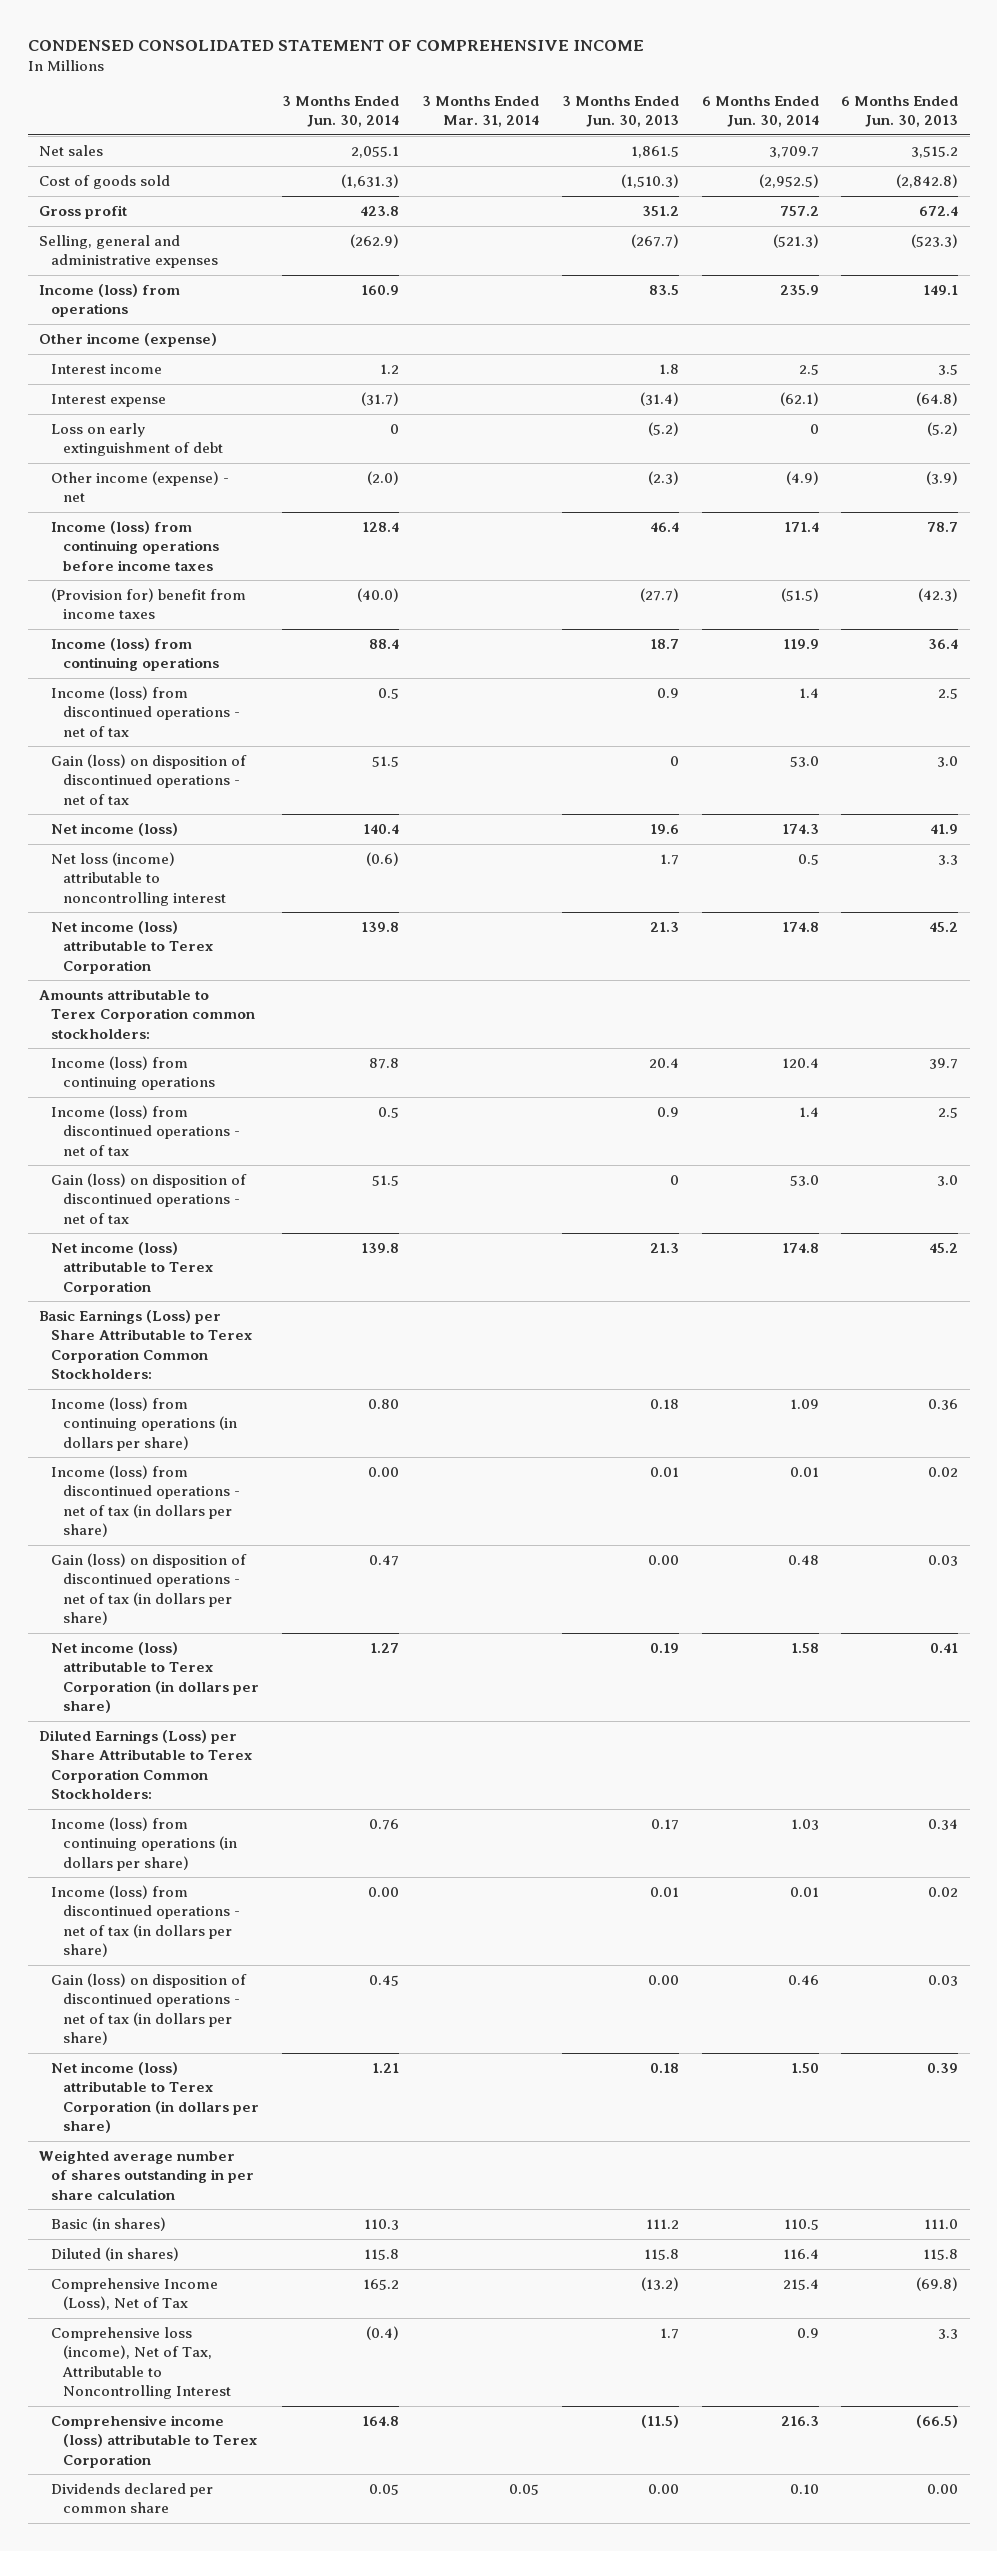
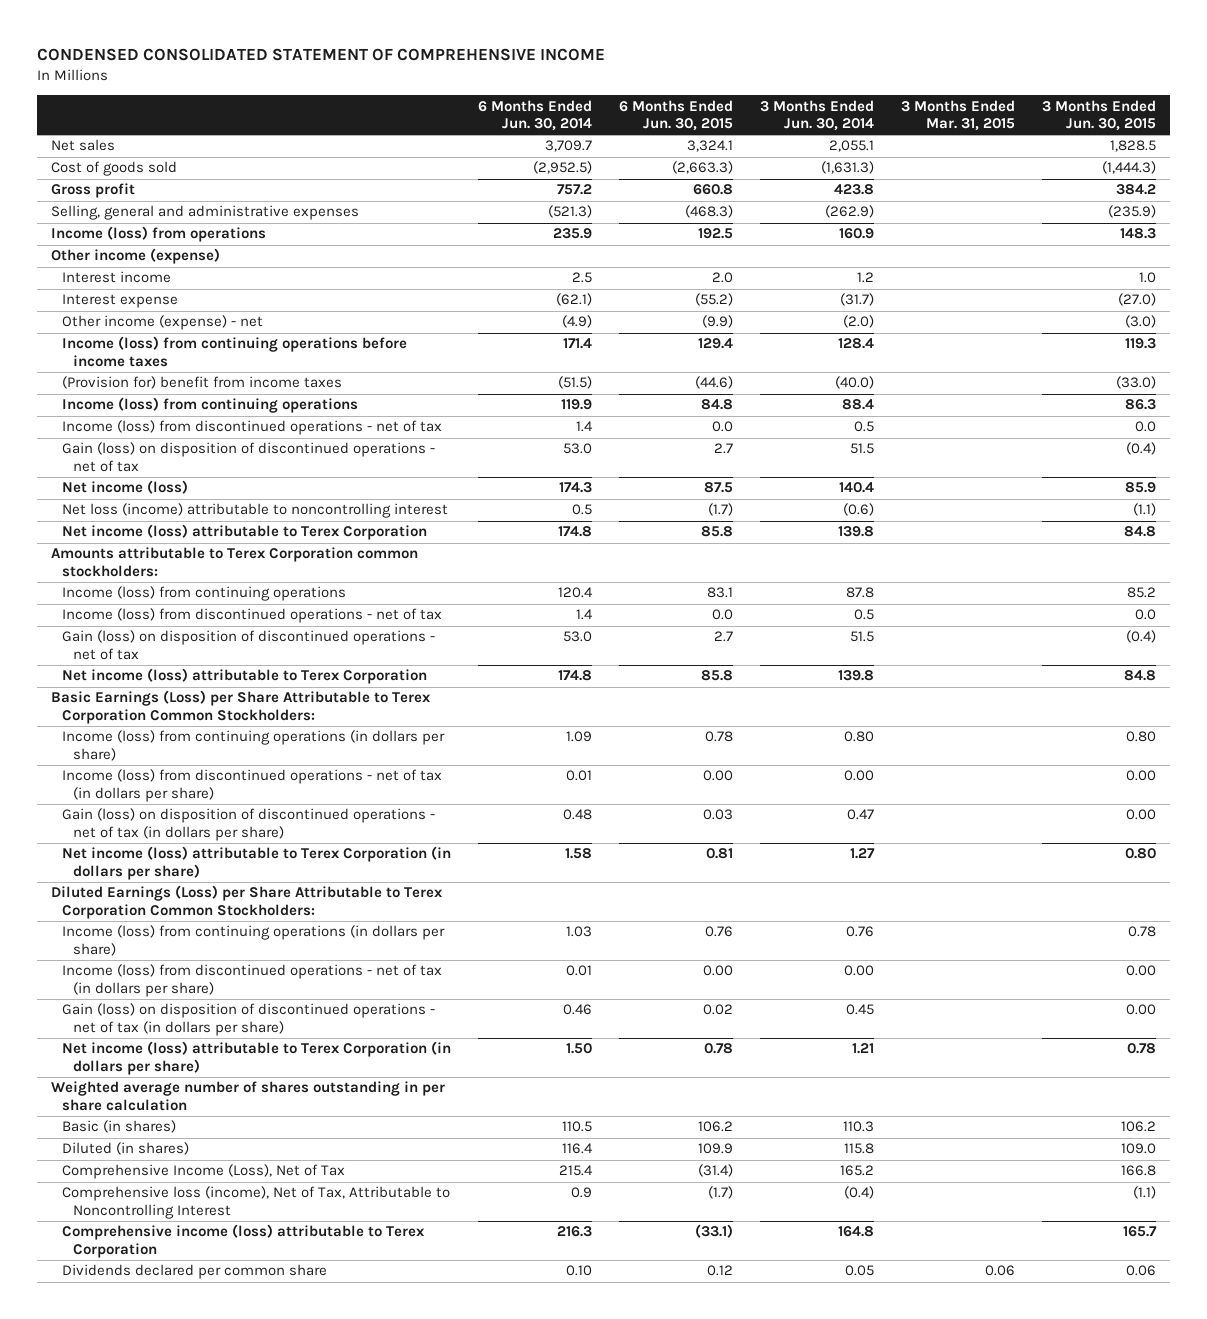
[421,95,539,127] 3 Months Ended Mar. 31, 2014 -> none
[561,95,679,127] 3 Months Ended Jun. 30, 2013 -> none
[841,95,959,127] 6 Months Ended Jun. 30, 2013 -> none
none -> [619,99,734,131] 6 Months Ended Jun. 30, 2015
none -> [901,99,1016,131] 3 Months Ended Mar. 31, 2015
none -> [1042,99,1157,131] 3 Months Ended Jun. 30, 2015
[51,423,224,457] Loss on early extinguishment of debt -> none

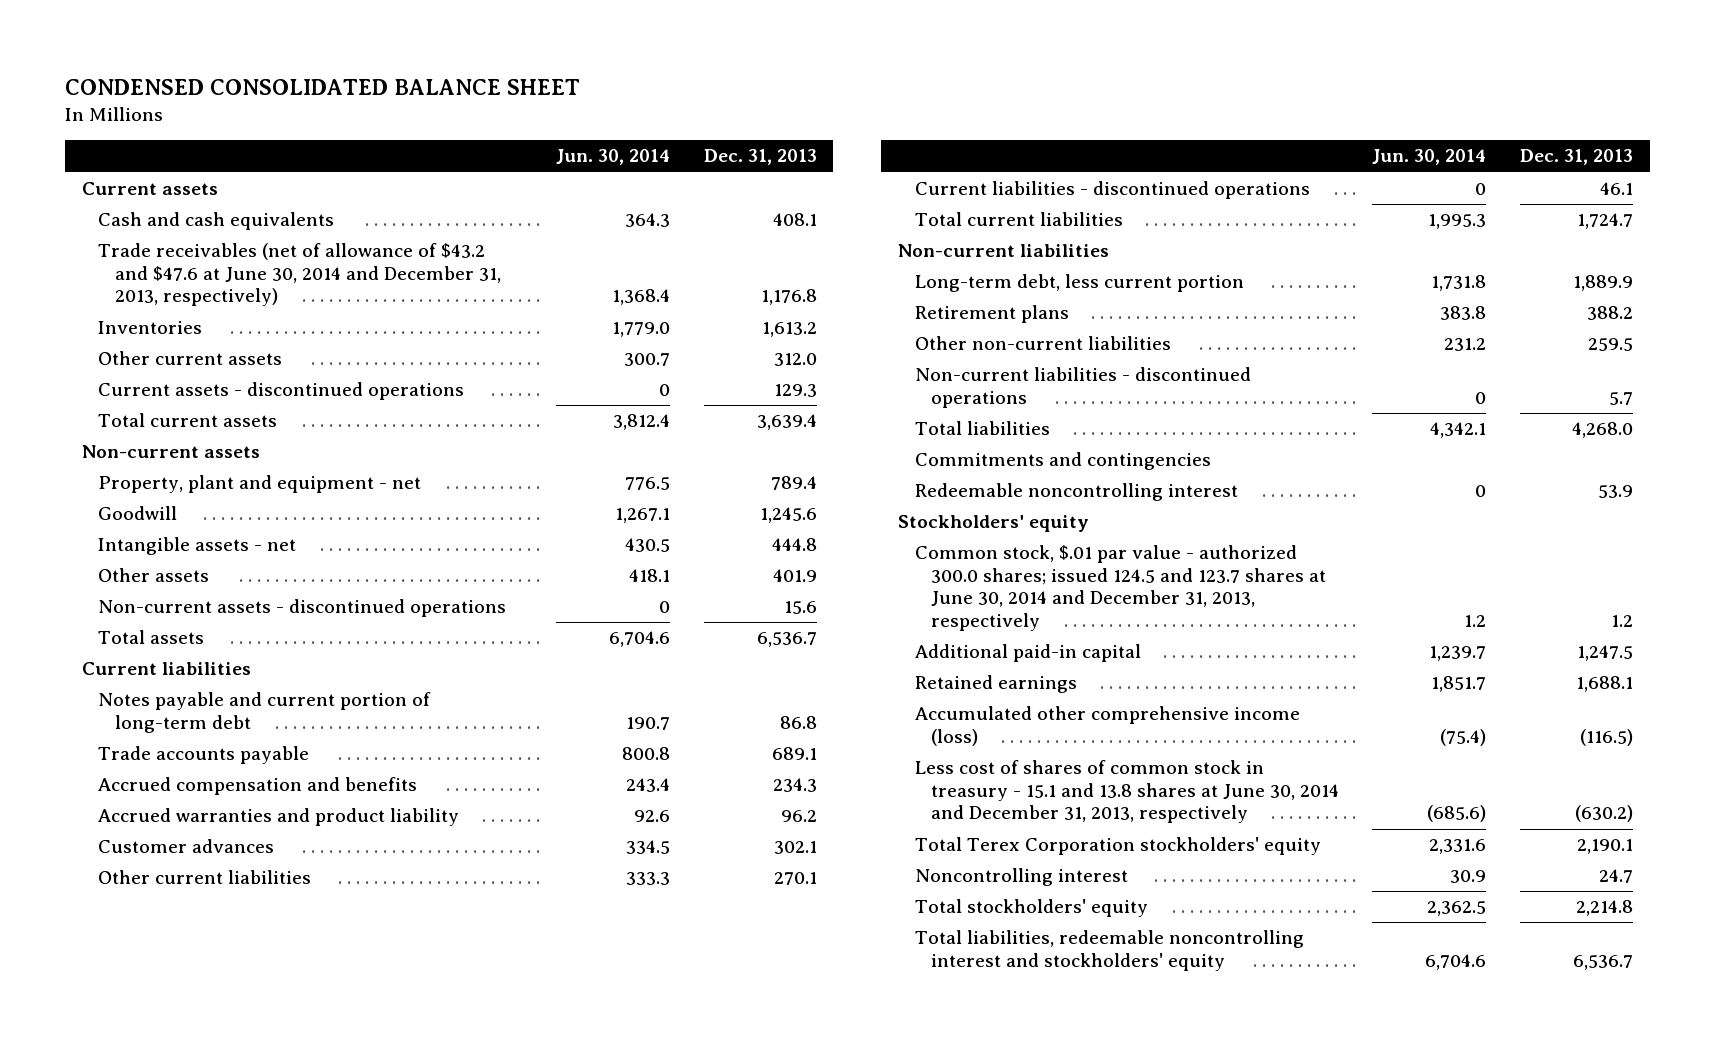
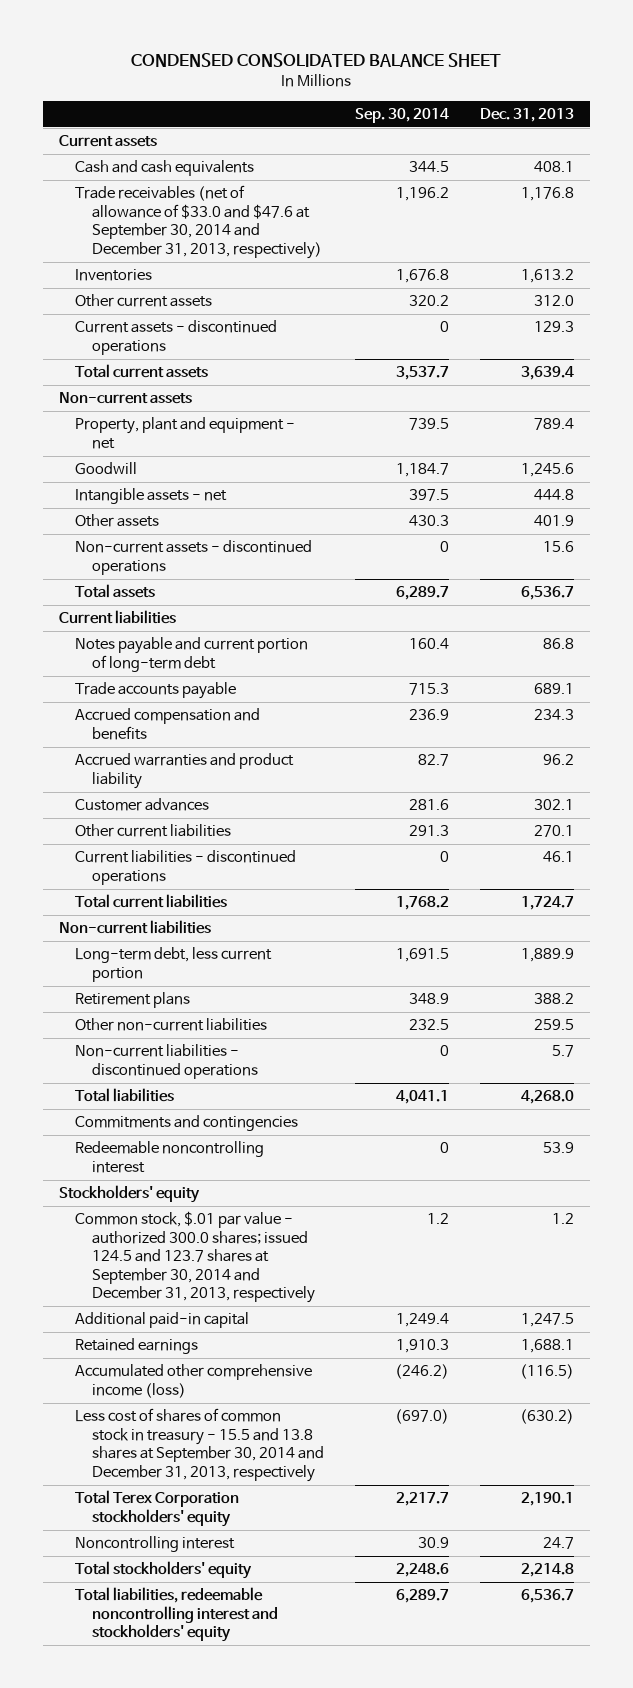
[556,149,671,166] Jun. 30, 2014 -> none
none -> [355,107,450,123] Sep. 30, 2014
[98,243,501,307] Trade receivables (net of allowance of $43.2 and $47.6 at June 30, 2014 and December 31, 2013, respectively) -> [75,185,322,259] Trade receivables (net of allowance of $33.0 and $47.6 at September 30, 2014 and December 31, 2013, respectively)
[914,545,1327,632] Common stock, $.01 par value - authorized 300.0 shares; issued 124.5 and 123.7 shares at June 30, 2014 and December 31, 2013, respectively -> [75,1211,315,1304] Common stock, $.01 par value - authorized 300.0 shares; issued 124.5 and 123.7 shares at September 30, 2014 and December 31, 2013, respectively
[914,760,1340,824] Less cost of shares of common stock in treasury - 15.1 and 13.8 shares at June 30, 2014 and December 31, 2013, respectively -> [75,1408,324,1482] Less cost of shares of common stock in treasury - 15.5 and 13.8 shares at September 30, 2014 and December 31, 2013, respectively

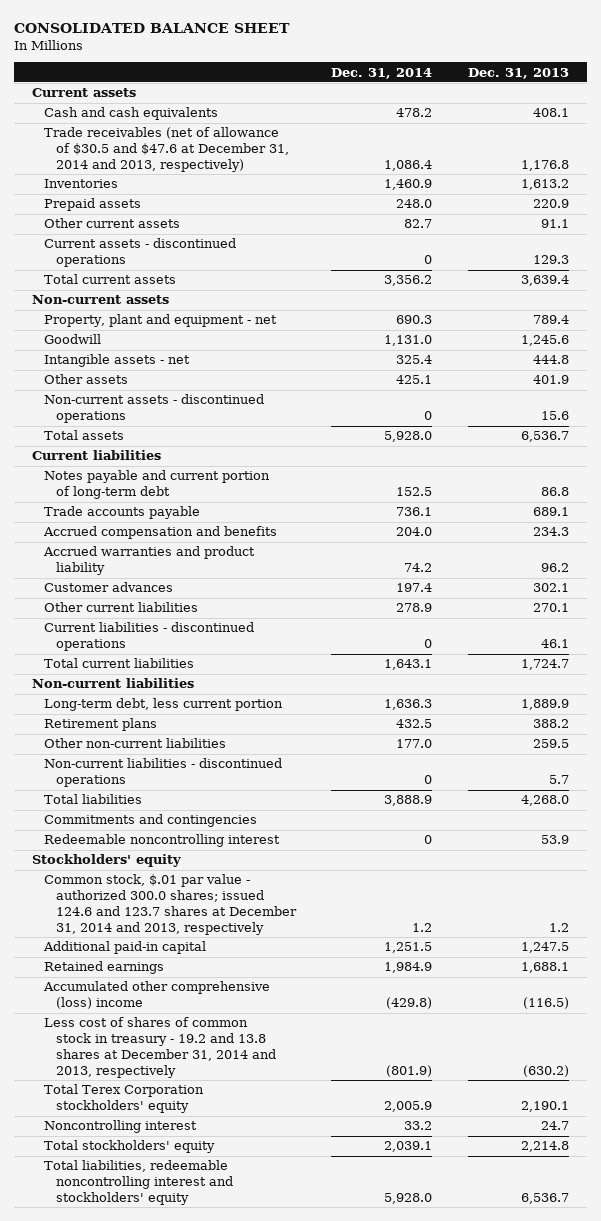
[131,52,502,67] CONDENSED CONSOLIDATED BALANCE SHEET -> [14,23,291,34] CONSOLIDATED BALANCE SHEET
[355,107,450,123] Sep. 30, 2014 -> none
none -> [331,67,433,79] Dec. 31, 2014
[75,185,322,259] Trade receivables (net of allowance of $33.0 and $47.6 at September 30, 2014 and December 31, 2013, respectively) -> [43,127,289,173] Trade receivables (net of allowance of $30.5 and $47.6 at December 31, 2014 and 2013, respectively)
none -> [43,198,141,212] Prepaid assets
[534,295,575,307] 312.0 -> [540,219,569,229] 91.1
[75,1211,315,1304] Common stock, $.01 par value - authorized 300.0 shares; issued 124.5 and 123.7 shares at September 30, 2014 and December 31, 2013, respectively -> [43,874,297,935] Common stock, $.01 par value - authorized 300.0 shares; issued 124.6 and 123.7 shares at December 31, 2014 and 2013, respectively
[75,1364,313,1398] Accumulated other comprehensive income (loss) -> [42,981,270,1010] Accumulated other comprehensive (loss) income
[75,1408,324,1482] Less cost of shares of common stock in treasury - 15.5 and 13.8 shares at September 30, 2014 and December 31, 2013, respectively -> [43,1017,276,1078] Less cost of shares of common stock in treasury - 19.2 and 13.8 shares at December 31, 2014 and 2013, respectively

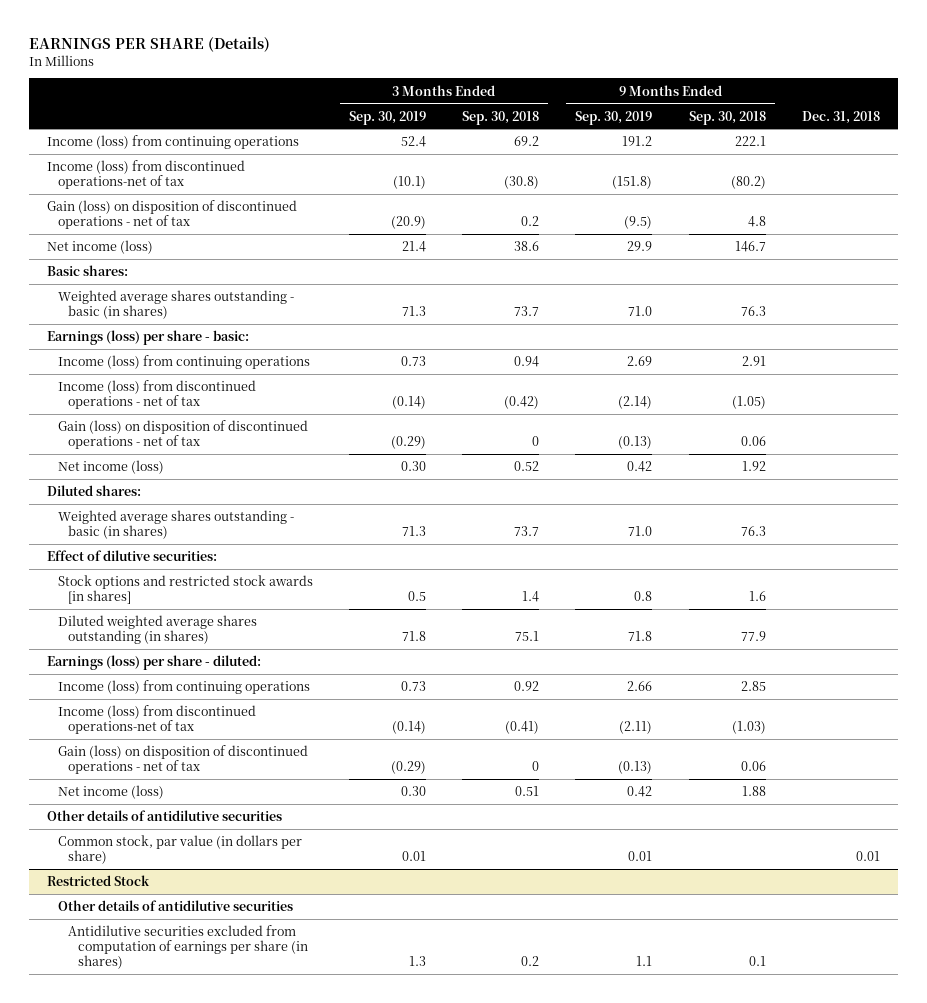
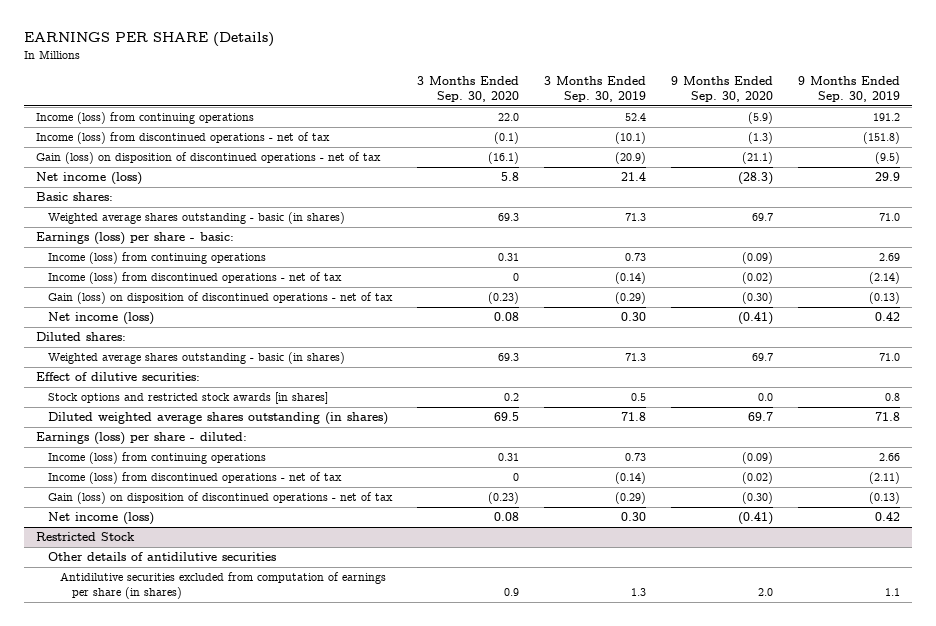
[462,110,540,125] Sep. 30, 2018 -> none
[688,110,766,125] Sep. 30, 2018 -> none
[802,110,881,124] Dec. 31, 2018 -> none
none -> [416,75,519,103] 3 Months Ended Sep. 30, 2020
none -> [670,75,773,103] 9 Months Ended Sep. 30, 2020
[47,160,246,190] Income (loss) from discontinued operations-net of tax -> [36,132,331,145] Income (loss) from discontinued operations - net of tax
[57,705,256,735] Income (loss) from discontinued operations-net of tax -> [48,472,343,485] Income (loss) from discontinued operations - net of tax
[47,810,283,822] Other details of antidilutive securities -> none
[57,835,302,865] Common stock, par value (in dollars per share) -> none

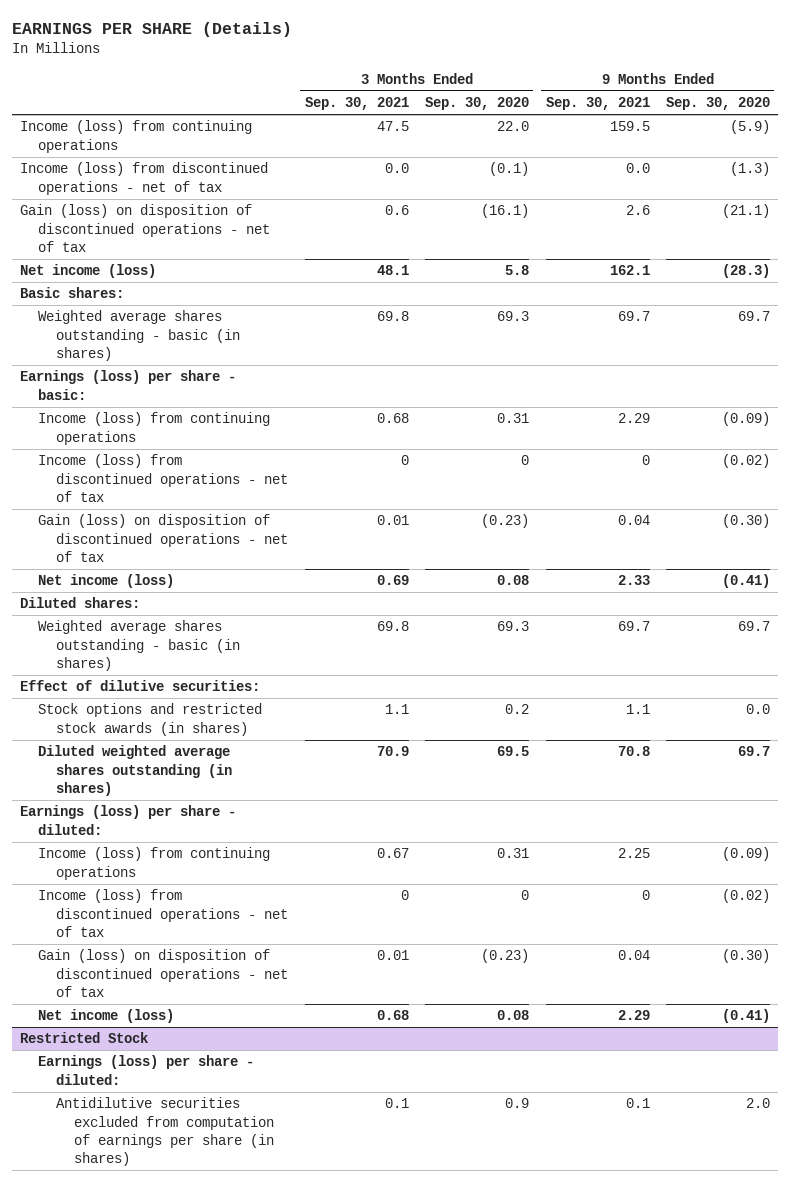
[543,75,646,103] 3 Months Ended Sep. 30, 2019 -> none
[797,75,900,103] 9 Months Ended Sep. 30, 2019 -> none
none -> [304,97,409,111] Sep. 30, 2021
none -> [545,97,650,111] Sep. 30, 2021
[48,392,329,405] Stock options and restricted stock awards [in shares] -> [38,703,263,736] Stock options and restricted stock awards (in shares)
[48,552,277,562] Other details of antidilutive securities -> none
none -> [38,1055,255,1085] Earnings (loss) per share - diluted:

